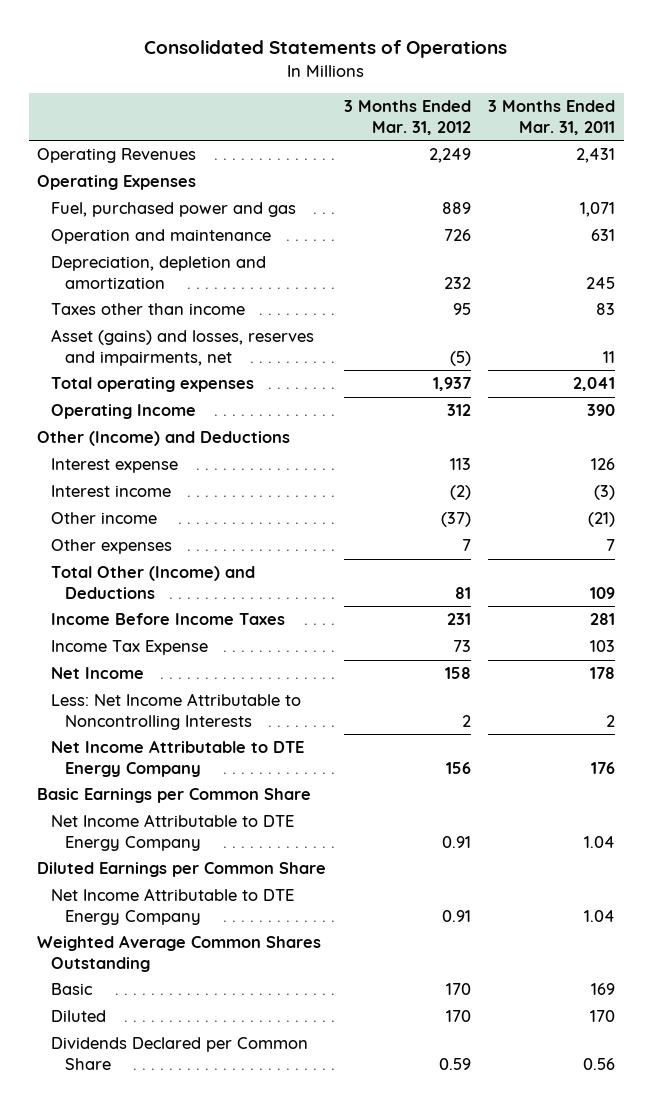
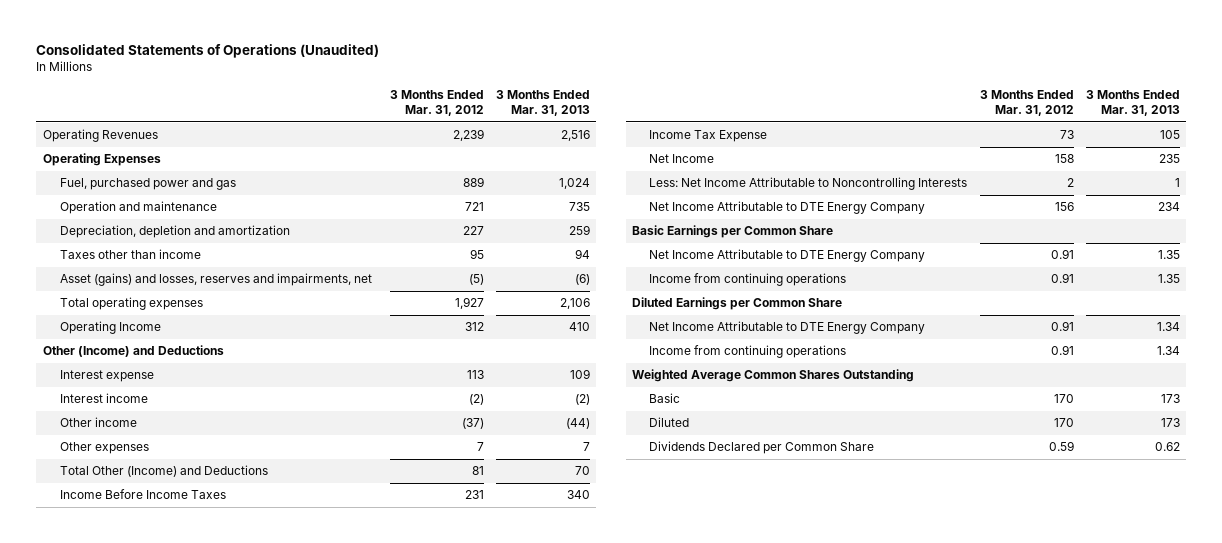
[144,40,508,59] Consolidated Statements of Operations -> [36,43,380,58] Consolidated Statements of Operations (Unaudited)
[487,100,615,135] 3 Months Ended Mar. 31, 2011 -> none
none -> [496,90,591,117] 3 Months Ended Mar. 31, 2013
[428,148,471,164] 2,249 -> [453,129,485,142] 2,239
[443,229,471,242] 726 -> [465,202,485,212] 721
[443,276,471,289] 232 -> [463,226,485,236] 227
[432,377,471,392] 1,937 -> [455,297,485,310] 1,927
none -> [649,273,847,287] Income from continuing operations
none -> [649,345,847,359] Income from continuing operations

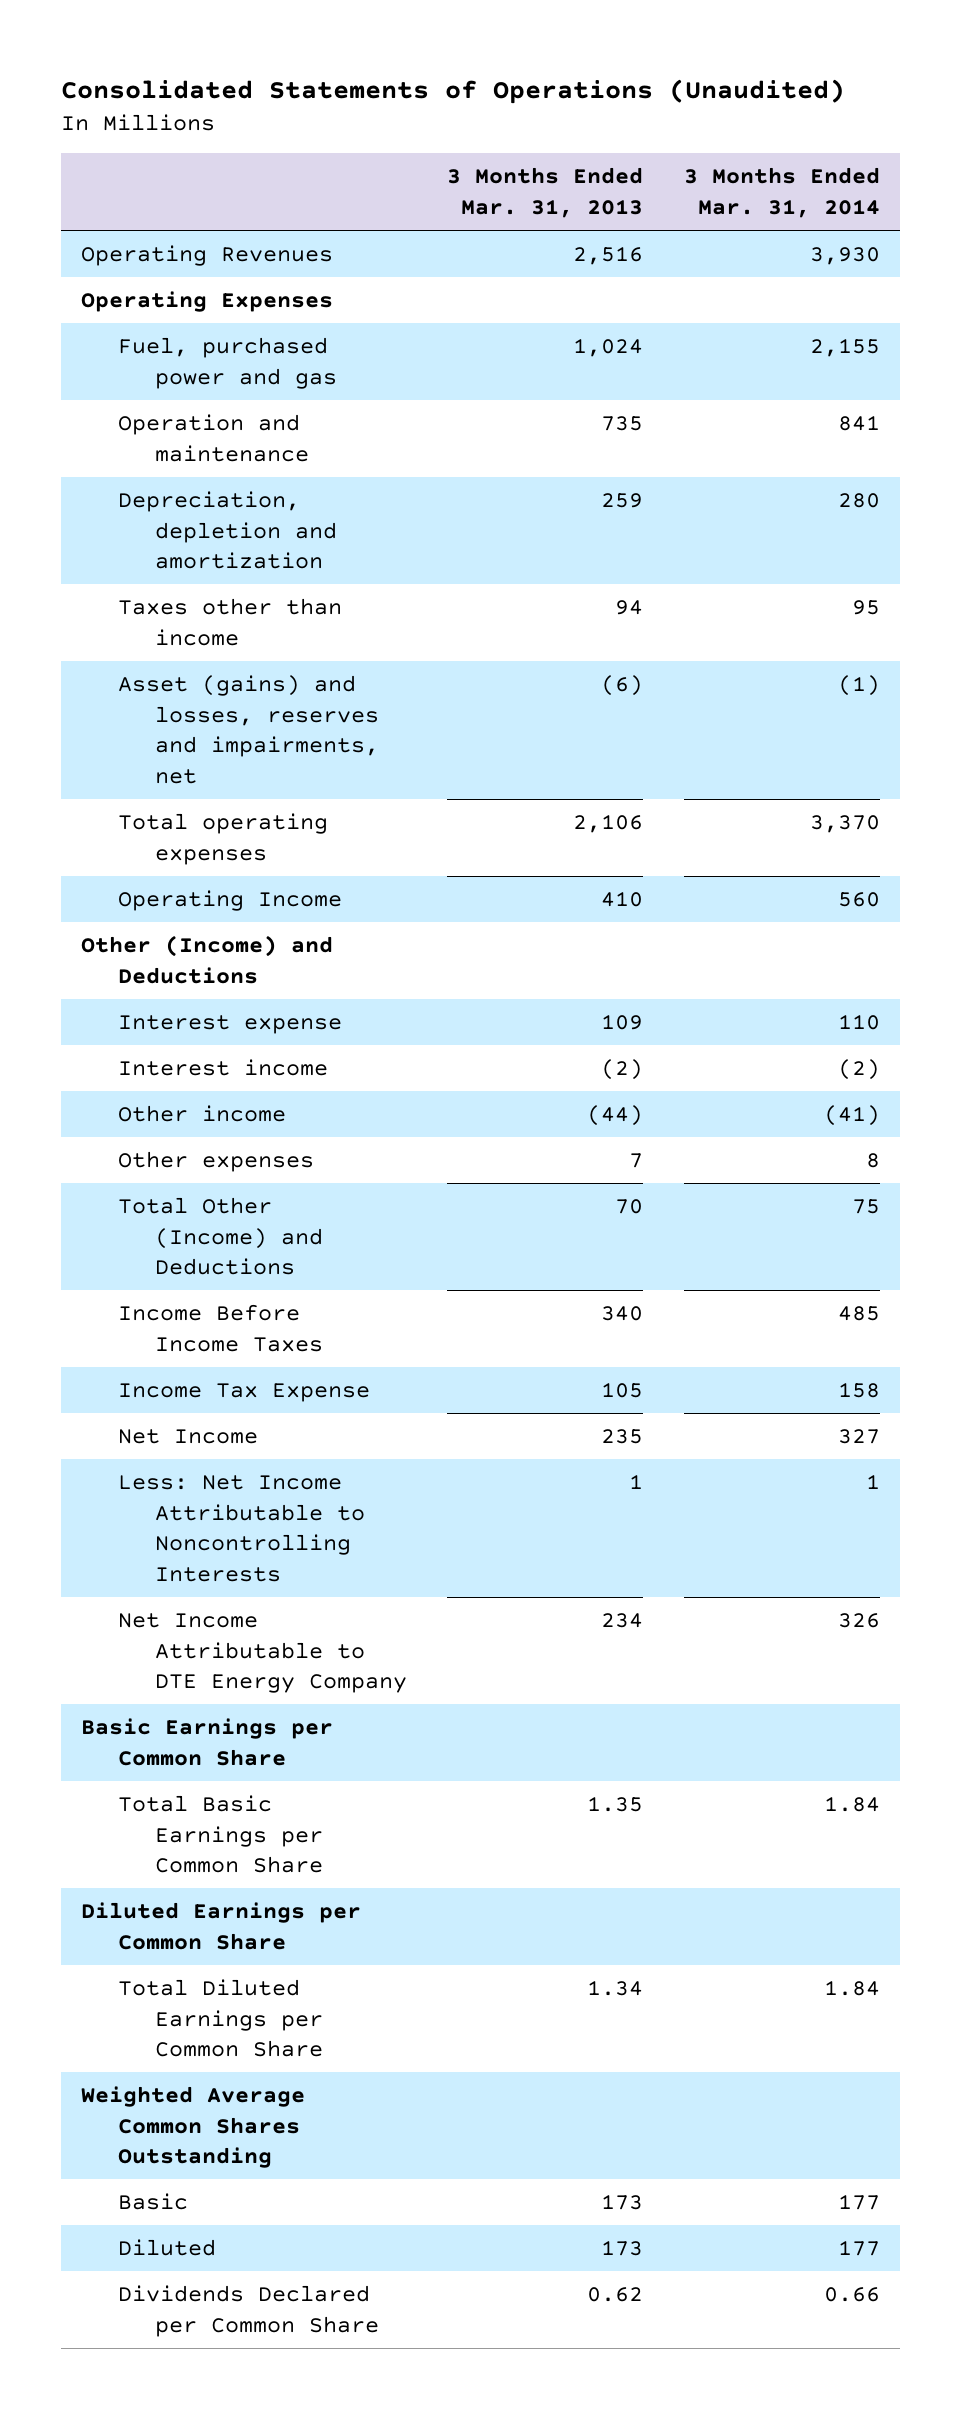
[390,90,485,117] 3 Months Ended Mar. 31, 2012 -> none
none -> [683,167,880,218] 3 Months Ended Mar. 31, 2014
[649,273,847,287] Income from continuing operations -> none
[649,249,926,263] Net Income Attributable to DTE Energy Company -> [118,1795,323,1874] Total Basic Earnings per Common Share
[649,345,847,359] Income from continuing operations -> none
[649,321,926,335] Net Income Attributable to DTE Energy Company -> [118,1979,323,2058] Total Diluted Earnings per Common Share

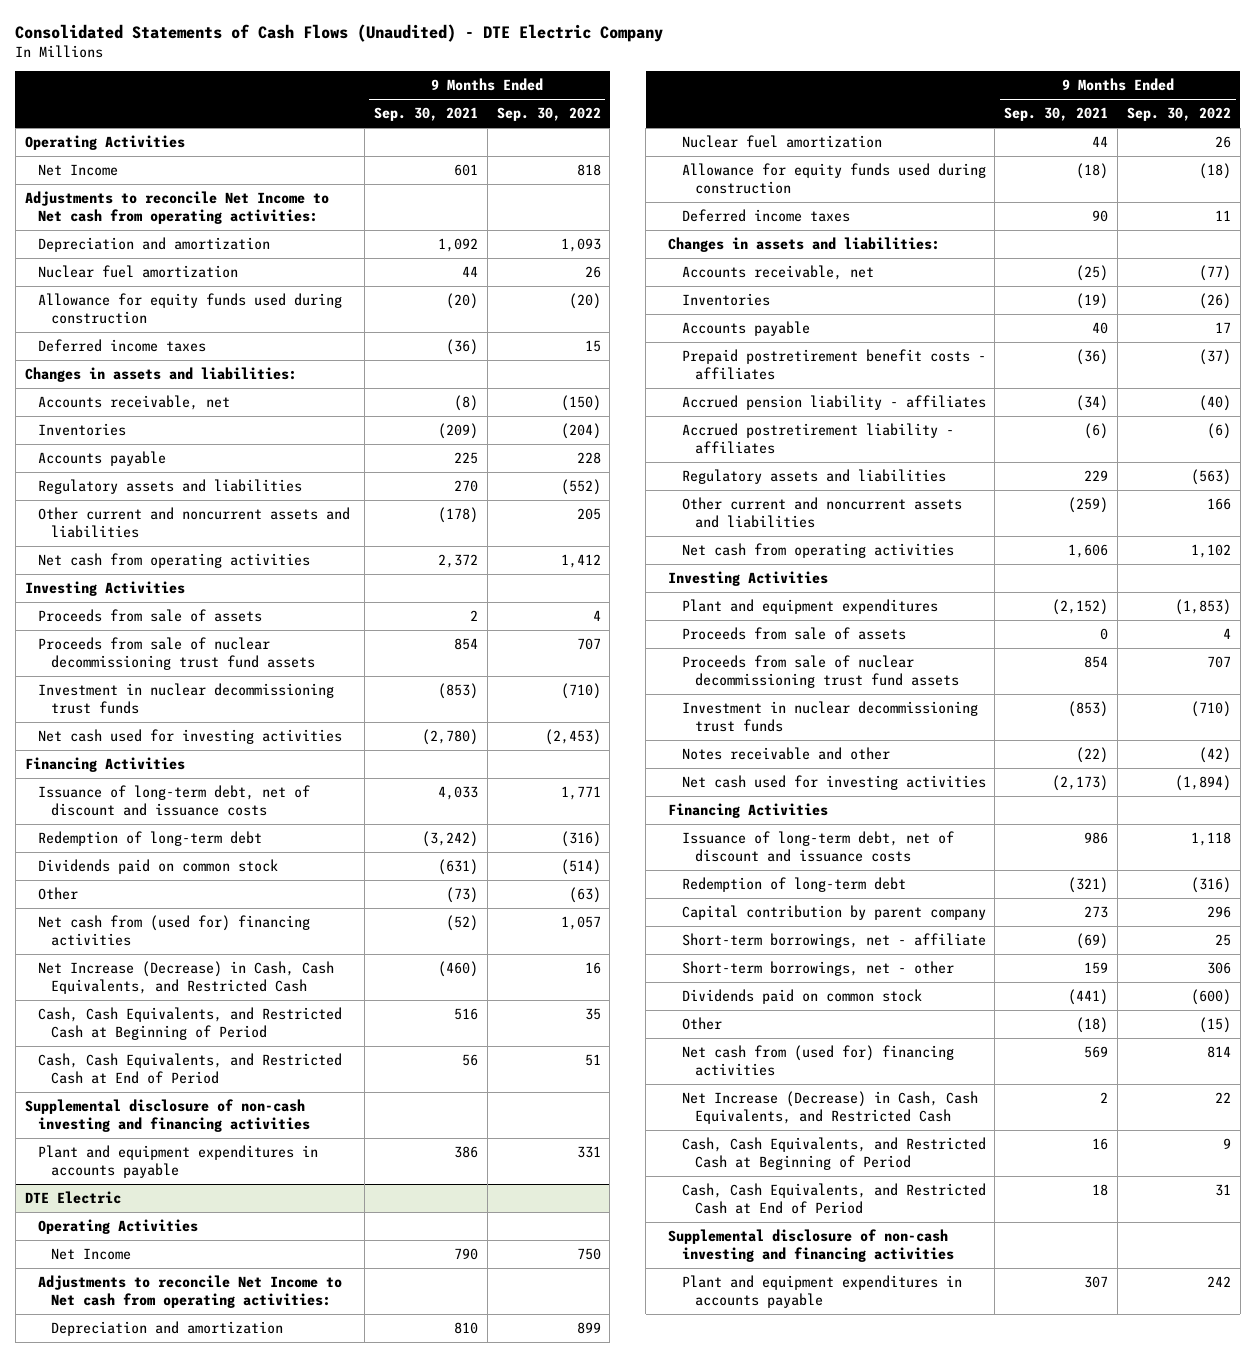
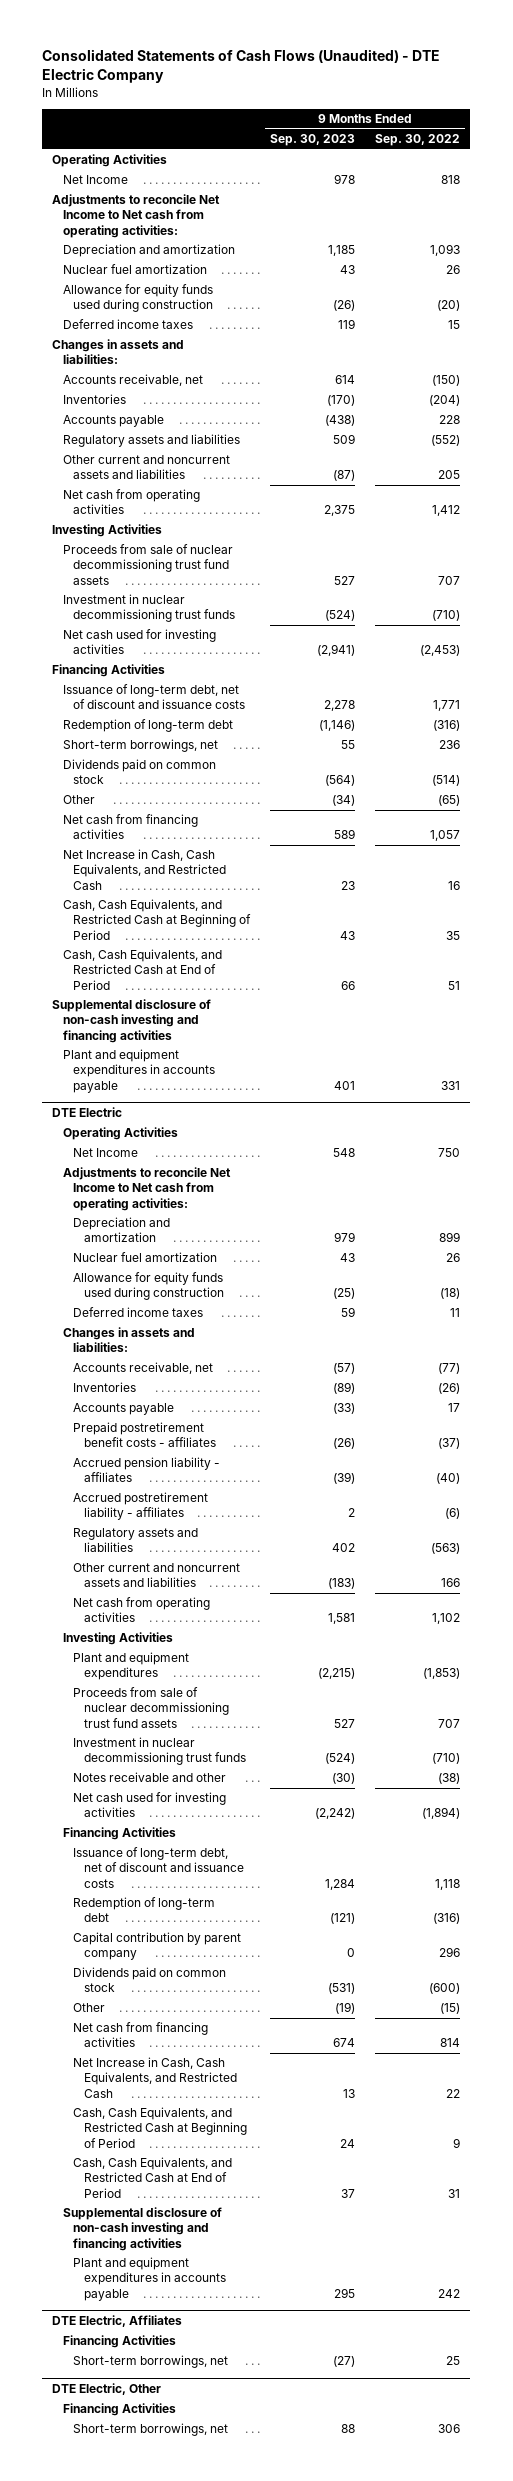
[373,107,478,122] Sep. 30, 2021 -> none
none -> [270,134,356,147] Sep. 30, 2023
[37,608,262,622] Proceeds from sale of assets -> none
none -> [62,739,218,753] Short-term borrowings, net
[568,886,601,903] (63) -> [438,795,461,807] (65)
[37,914,310,946] Net cash from (used for) financing activities -> [62,814,198,840] Net cash from financing activities
[37,960,334,994] Net Increase (Decrease) in Cash, Cash Equivalents, and Restricted Cash -> [62,849,227,890] Net Increase in Cash, Cash Equivalents, and Restricted Cash
[681,626,906,640] Proceeds from sale of assets -> none
[1199,746,1232,763] (42) -> [438,1773,461,1785] (38)
[681,932,986,948] Short-term borrowings, net - affiliate -> none
[681,960,954,976] Short-term borrowings, net - other -> none
[681,1044,954,1076] Net cash from (used for) financing activities -> [73,2022,209,2048] Net cash from financing activities
[681,1090,978,1124] Net Increase (Decrease) in Cash, Cash Equivalents, and Restricted Cash -> [73,2057,238,2098] Net Increase in Cash, Cash Equivalents, and Restricted Cash
none -> [52,2314,183,2327] DTE Electric, Affiliates
none -> [62,2335,176,2349] Financing Activities
none -> [73,2355,229,2369] Short-term borrowings, net
none -> [52,2382,162,2395] DTE Electric, Other
none -> [62,2403,176,2417] Financing Activities
none -> [73,2423,229,2437] Short-term borrowings, net

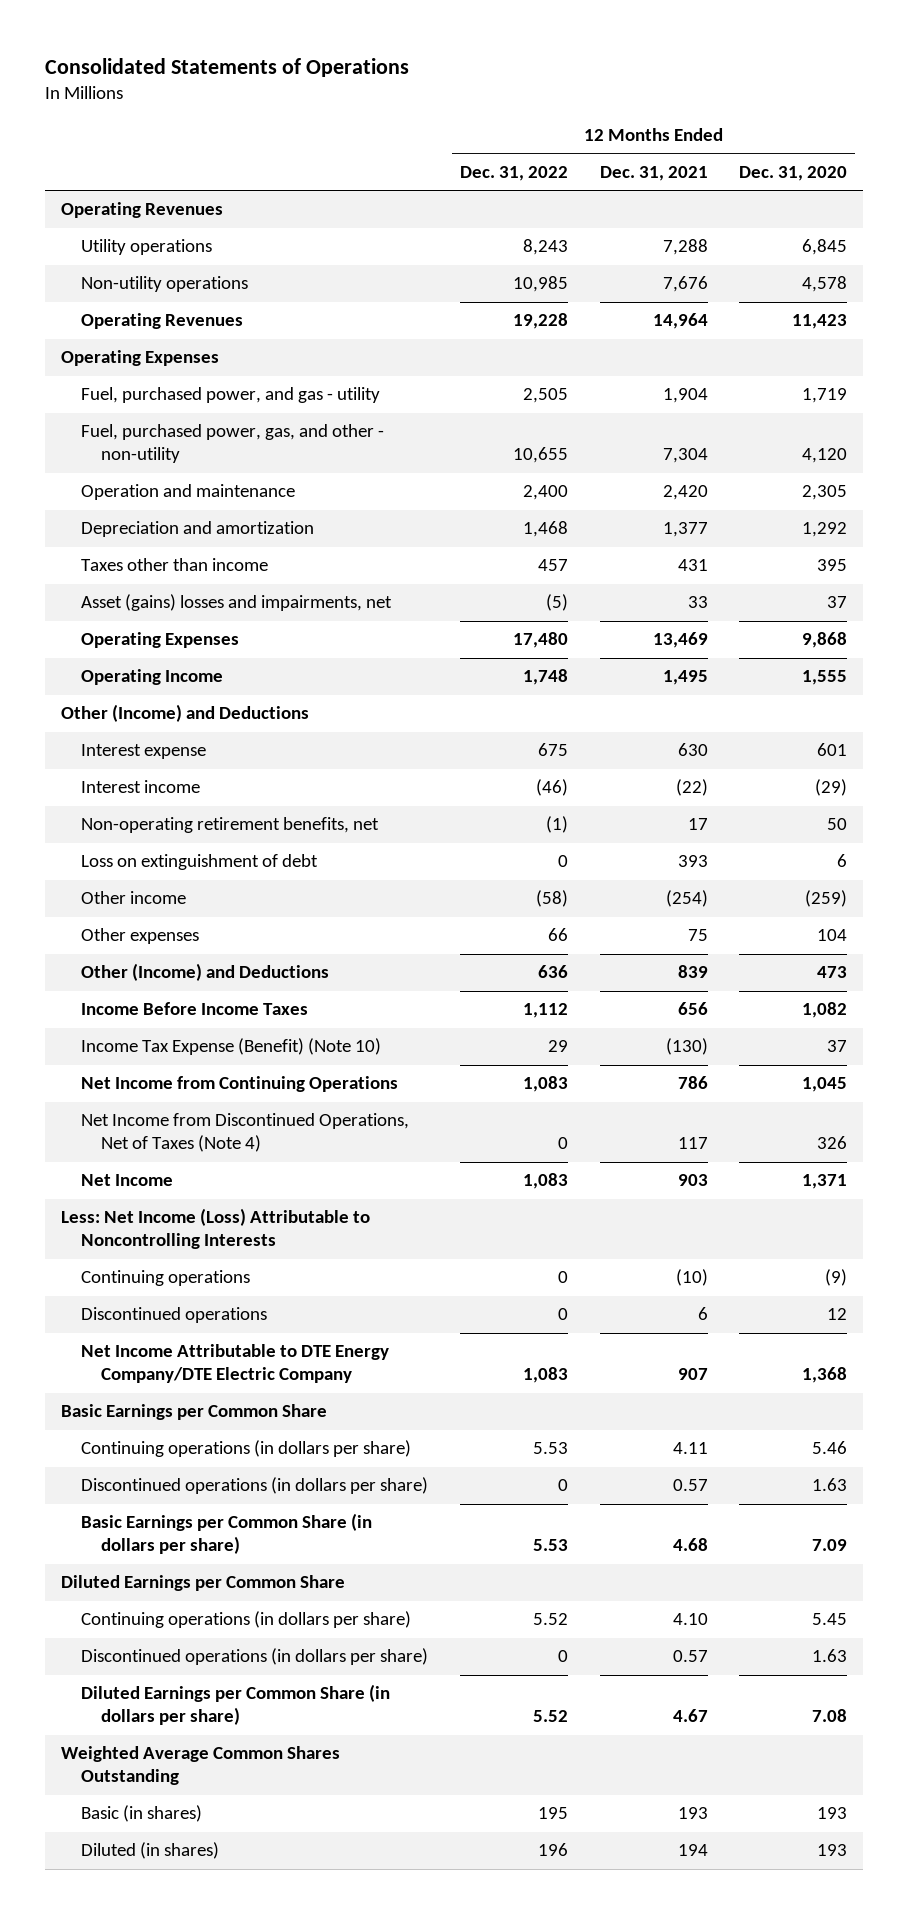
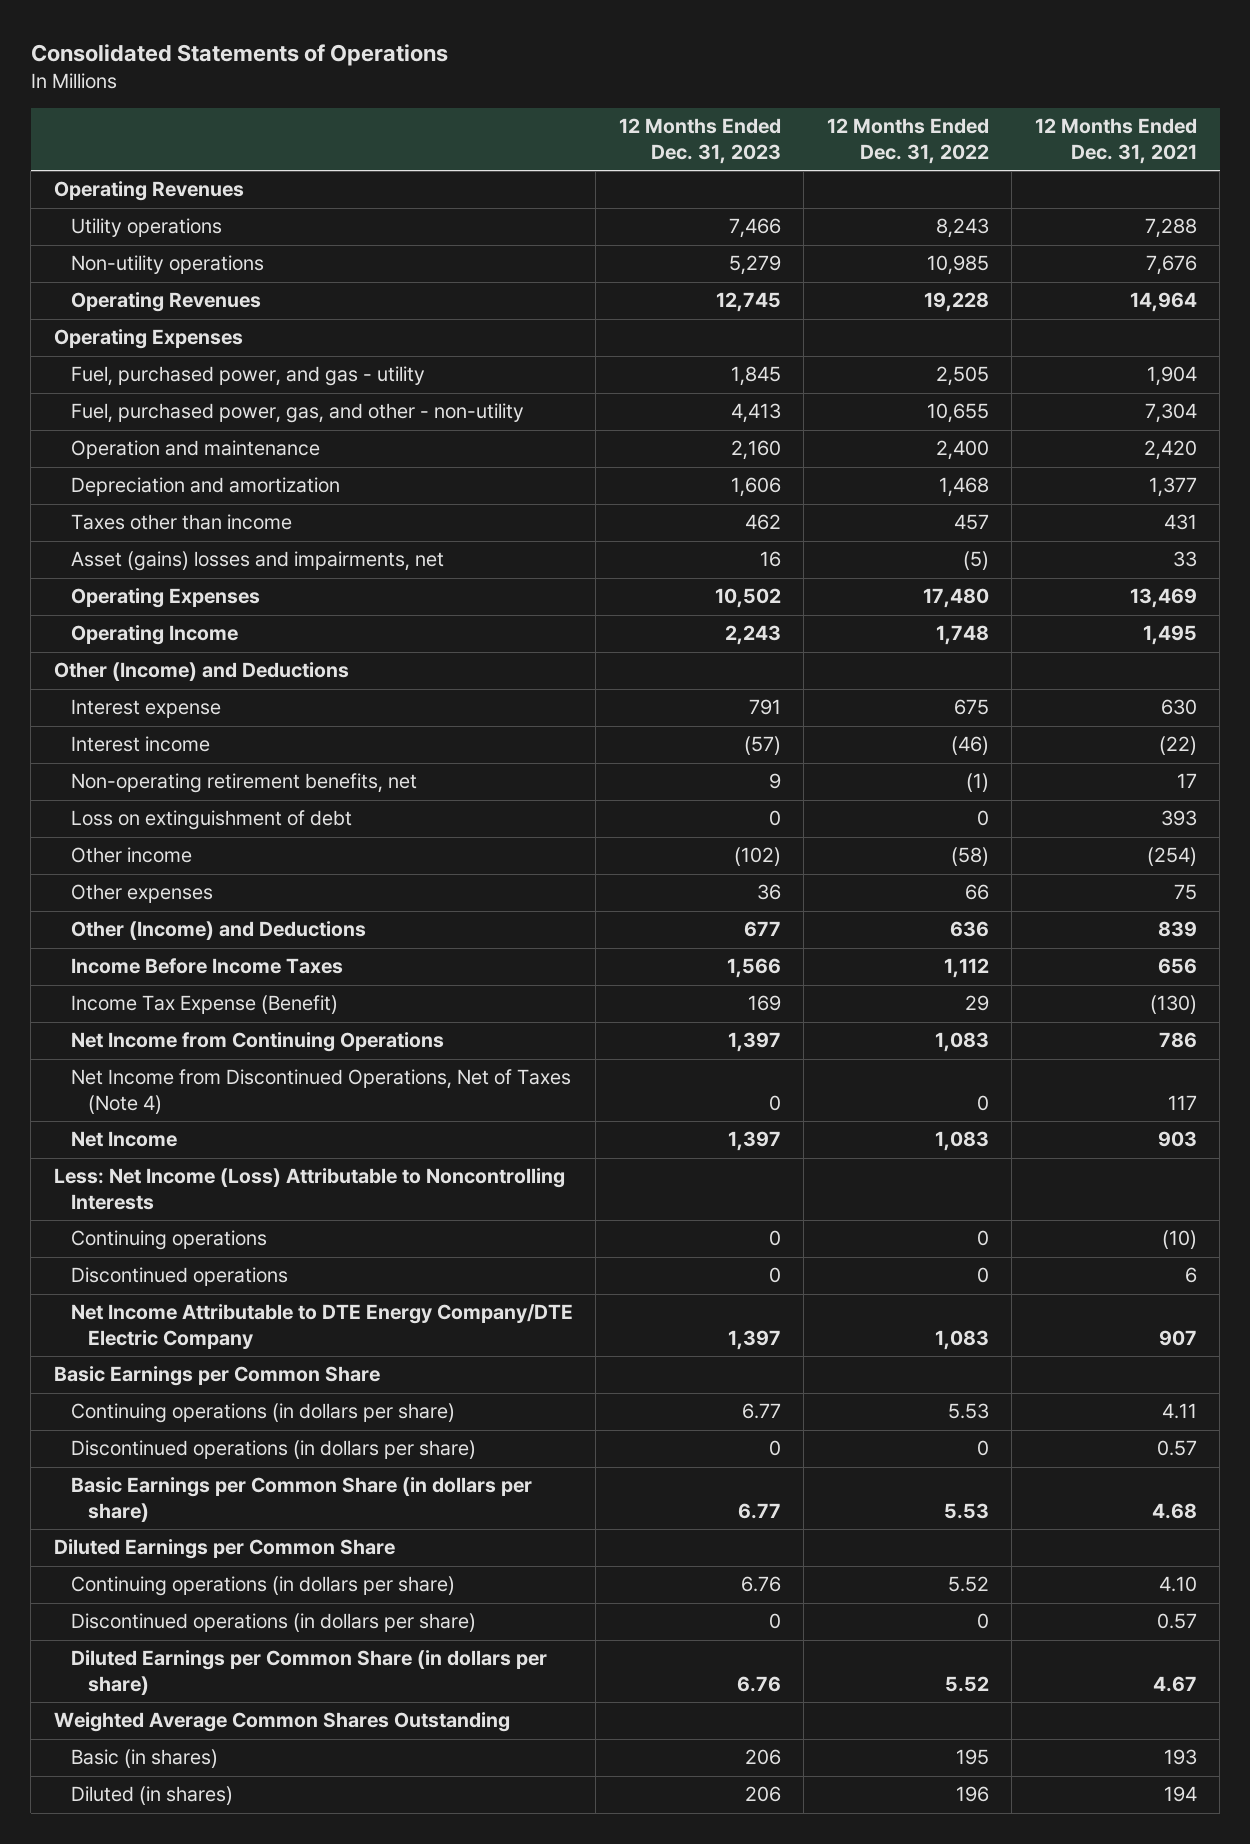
[739,166,848,182] Dec. 31, 2020 -> none
none -> [618,118,781,164] 12 Months Ended Dec. 31, 2023
[81,1038,382,1056] Income Tax Expense (Benefit) (Note 10) -> [71,995,339,1015] Income Tax Expense (Benefit)

